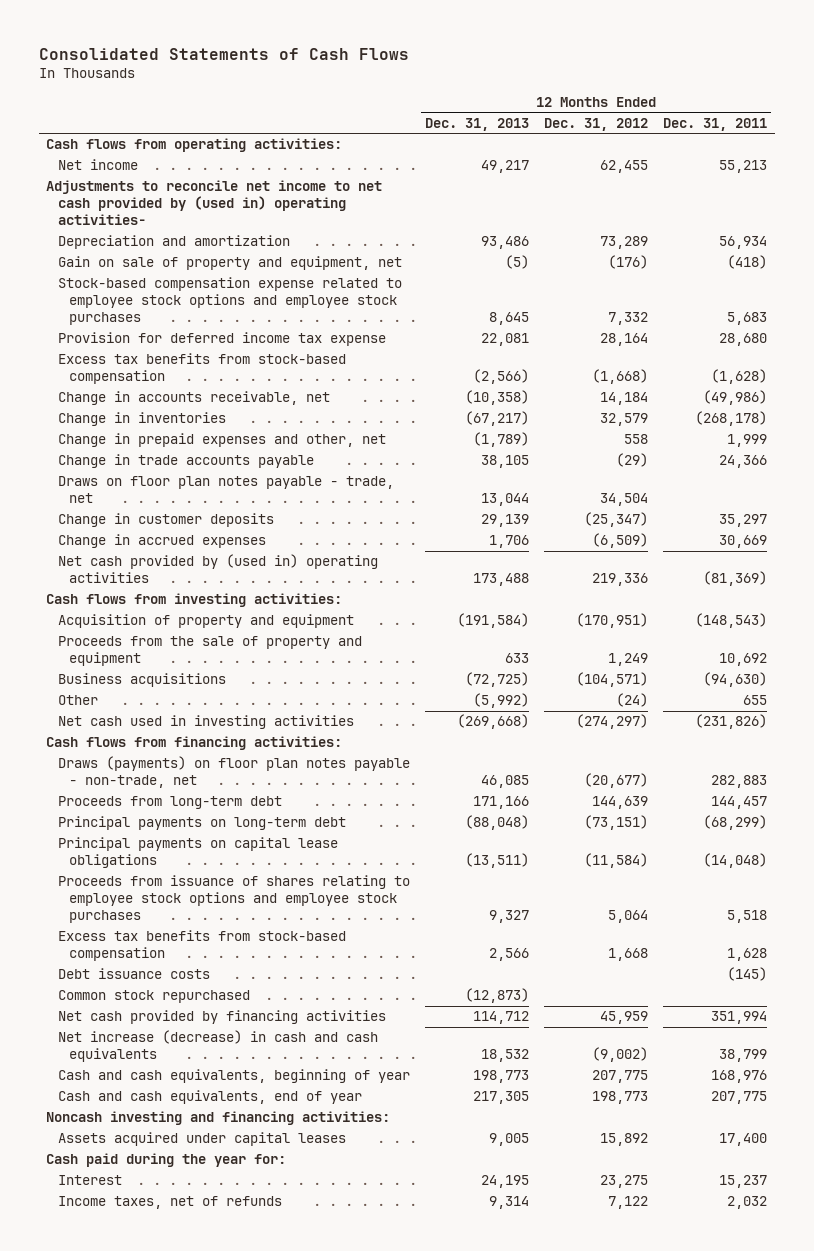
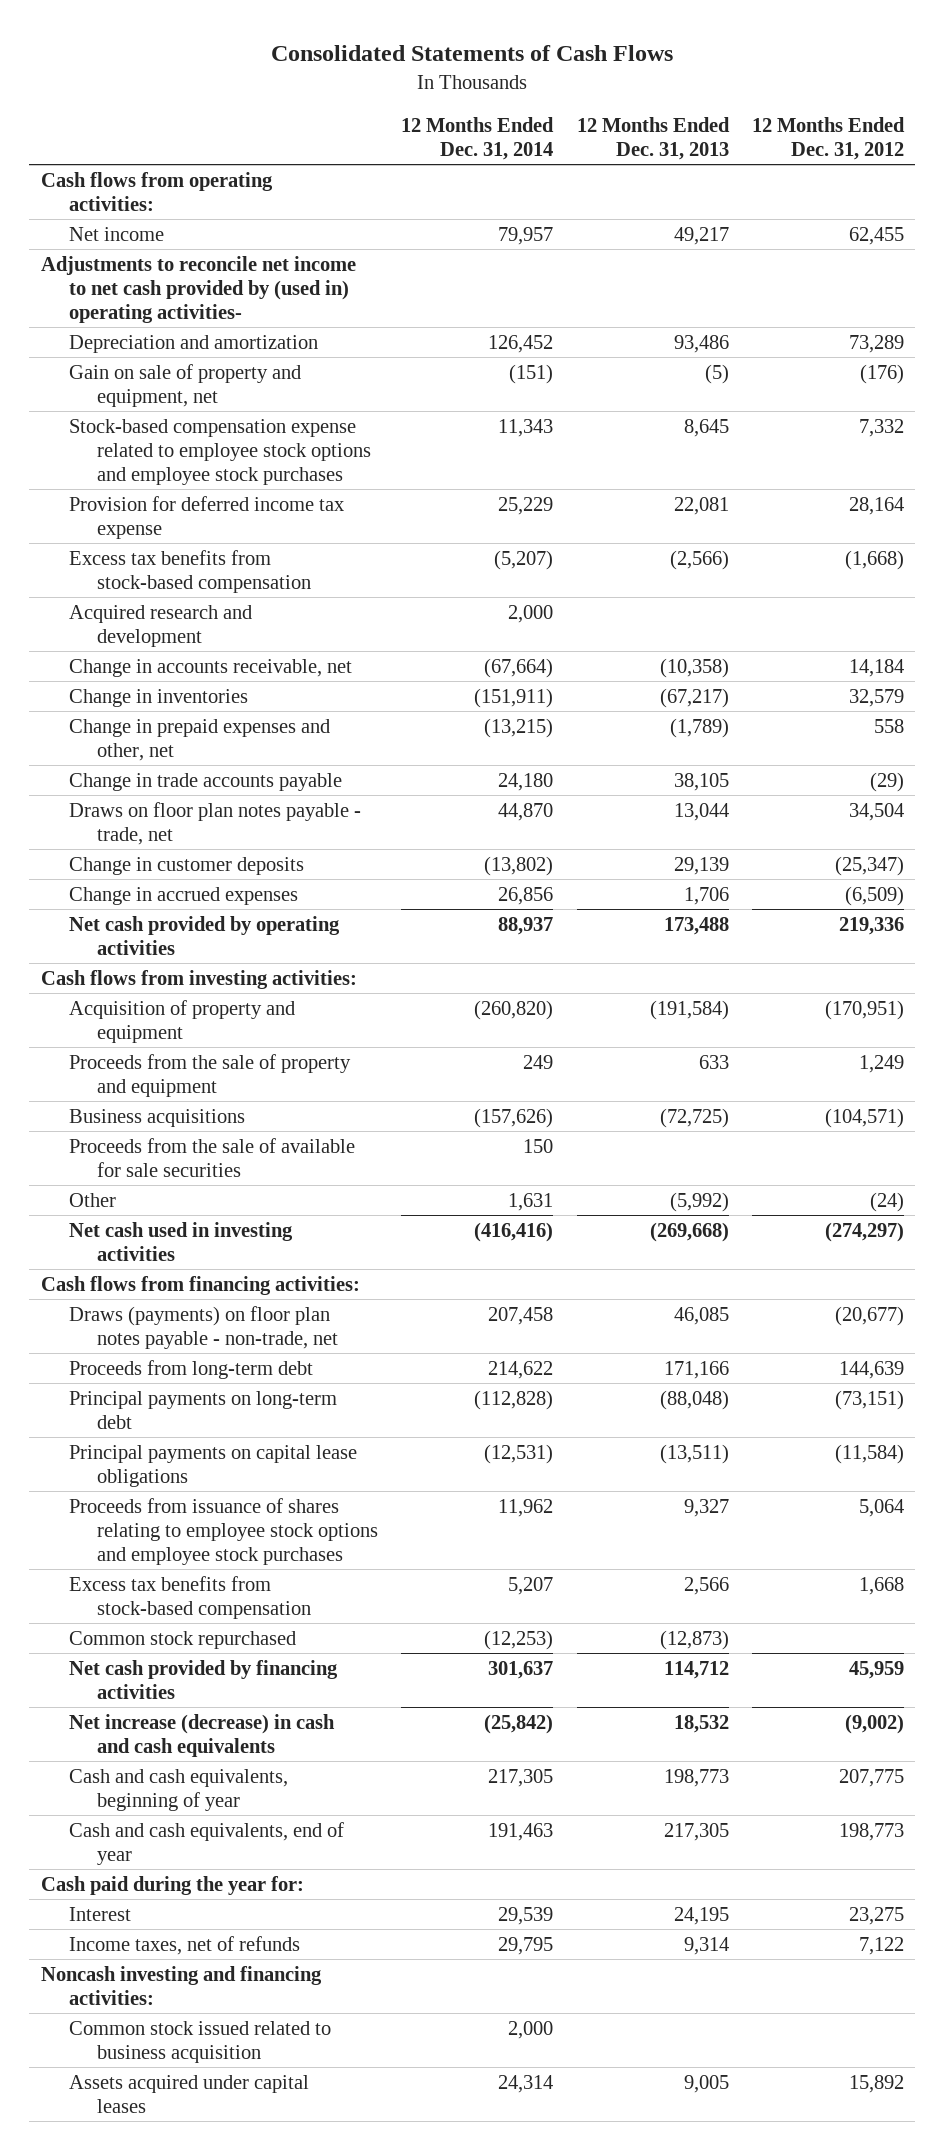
[663,117,768,131] Dec. 31, 2011 -> none
none -> [401,116,555,161] 12 Months Ended Dec. 31, 2014
none -> [69,604,253,647] Acquired research and development
[57,554,378,584] Net cash provided by (used in) operating activities -> [69,915,341,955] Net cash provided by operating activities
none -> [69,1137,356,1177] Proceeds from the sale of available for sale securities
[57,968,210,980] Debt issuance costs -> none
[46,1111,391,1126] Noncash investing and financing activities: -> [40,1965,322,2005] Noncash investing and financing activities:
none -> [69,2020,332,2063] Common stock issued related to business acquisition
[57,1132,346,1147] Assets acquired under capital leases -> [69,2074,310,2113] Assets acquired under capital leases

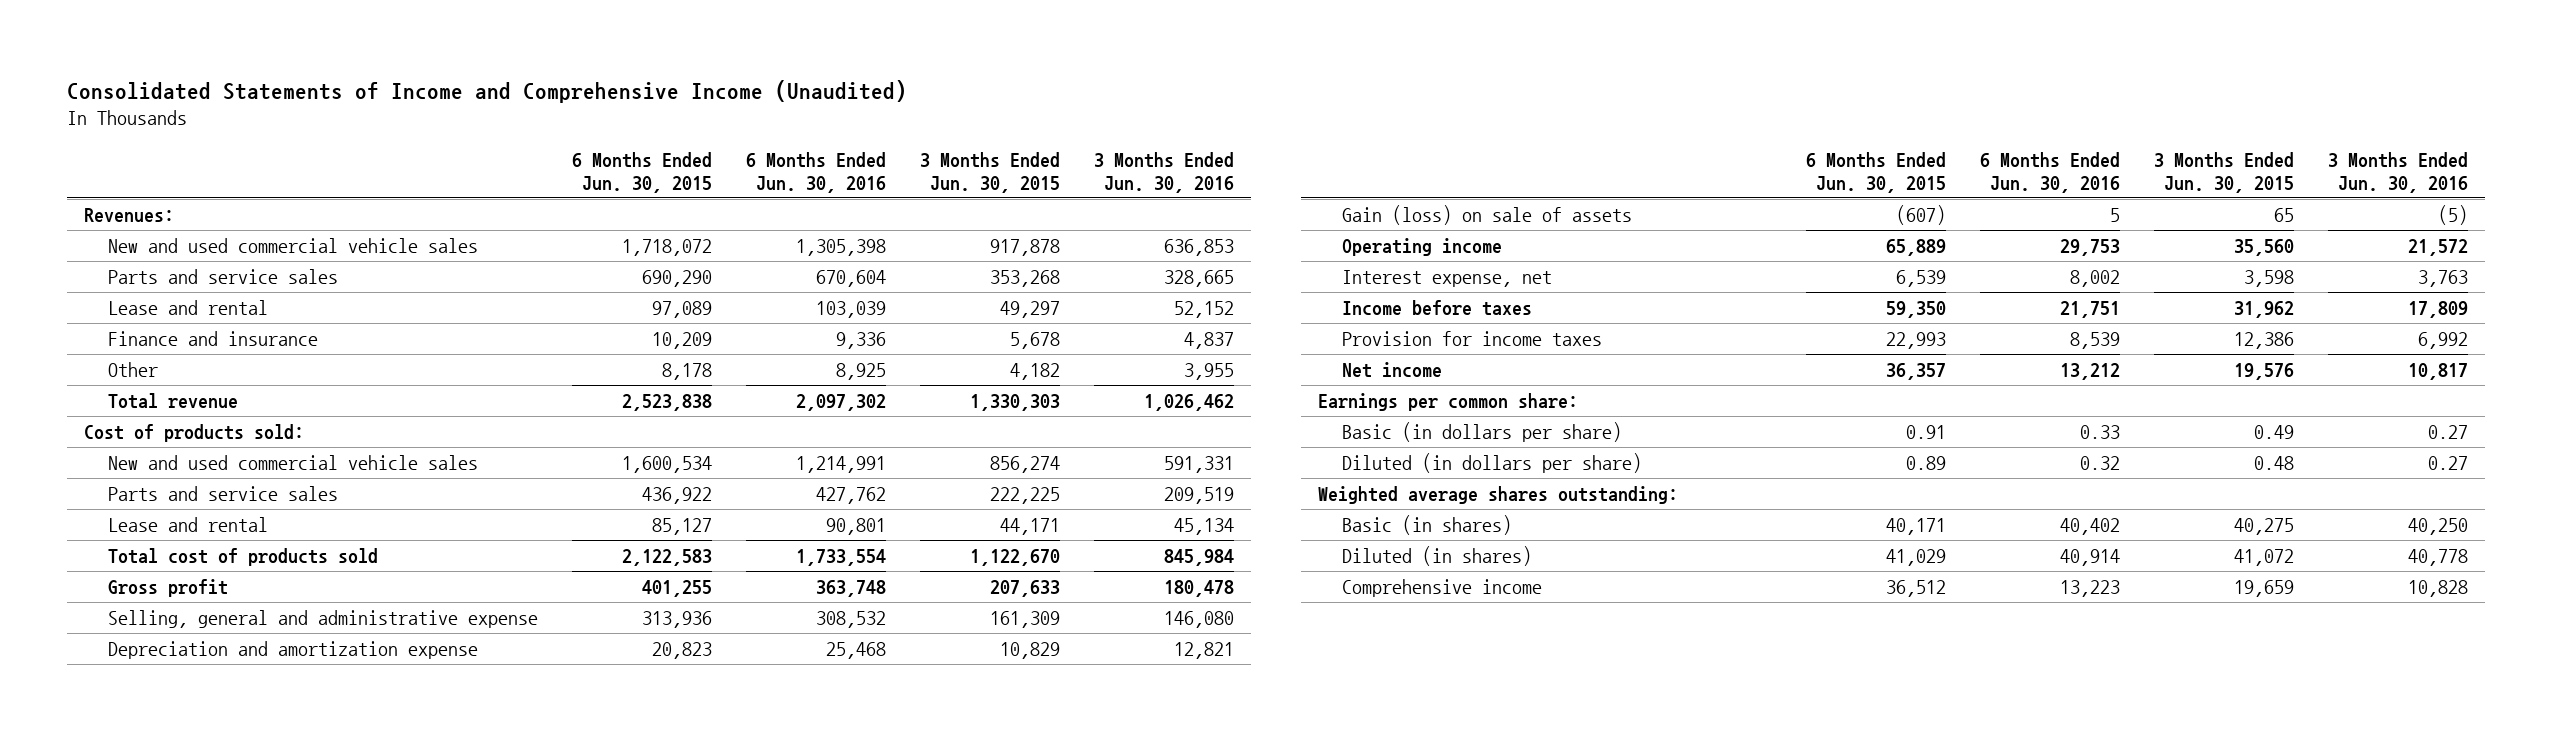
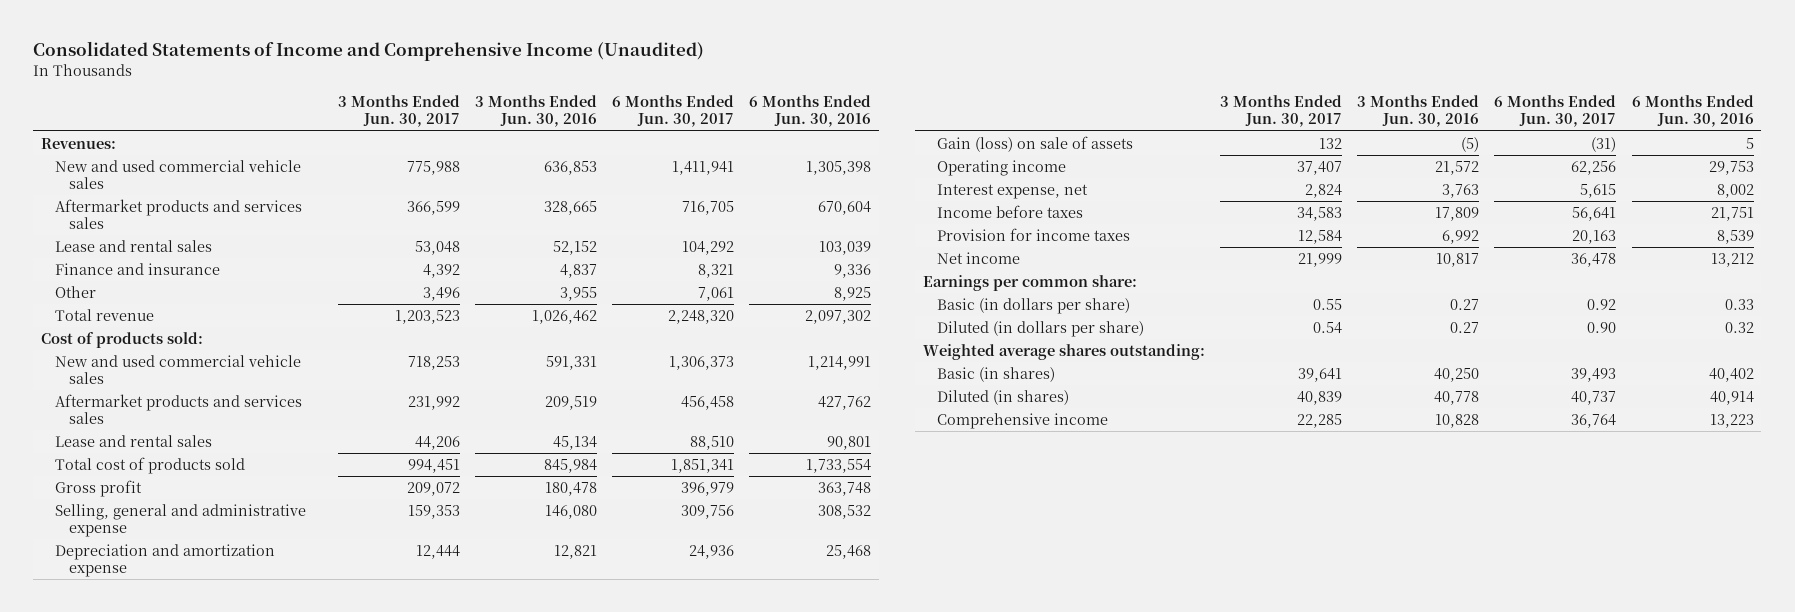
[572,151,713,193] 6 Months Ended Jun. 30, 2015 -> none
[920,151,1061,193] 3 Months Ended Jun. 30, 2015 -> none
none -> [338,95,461,128] 3 Months Ended Jun. 30, 2017
none -> [612,95,735,128] 6 Months Ended Jun. 30, 2017
[108,268,339,284] Parts and service sales -> [54,199,302,229] Aftermarket products and services sales
[108,299,269,315] Lease and rental -> [54,240,212,253] Lease and rental sales
[108,485,339,501] Parts and service sales -> [54,394,302,424] Aftermarket products and services sales
[108,516,269,532] Lease and rental -> [54,435,212,448] Lease and rental sales

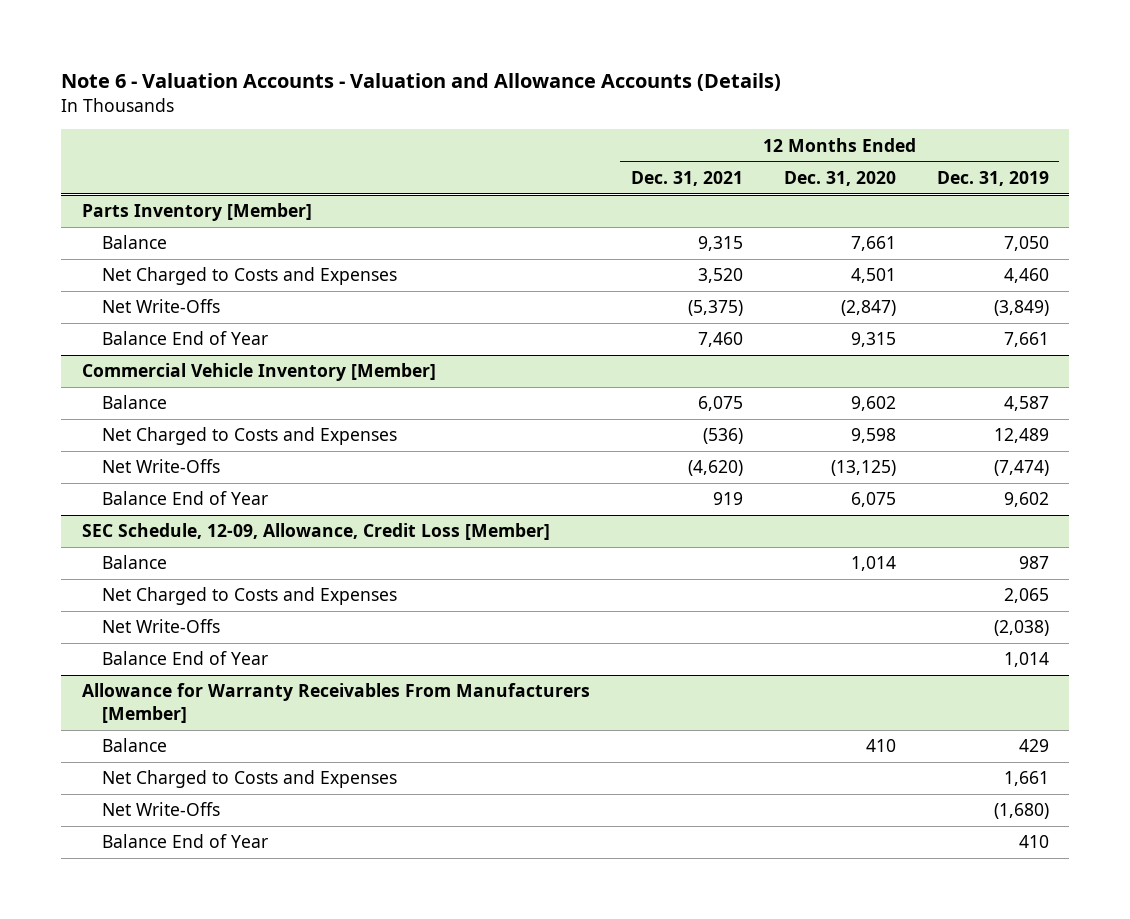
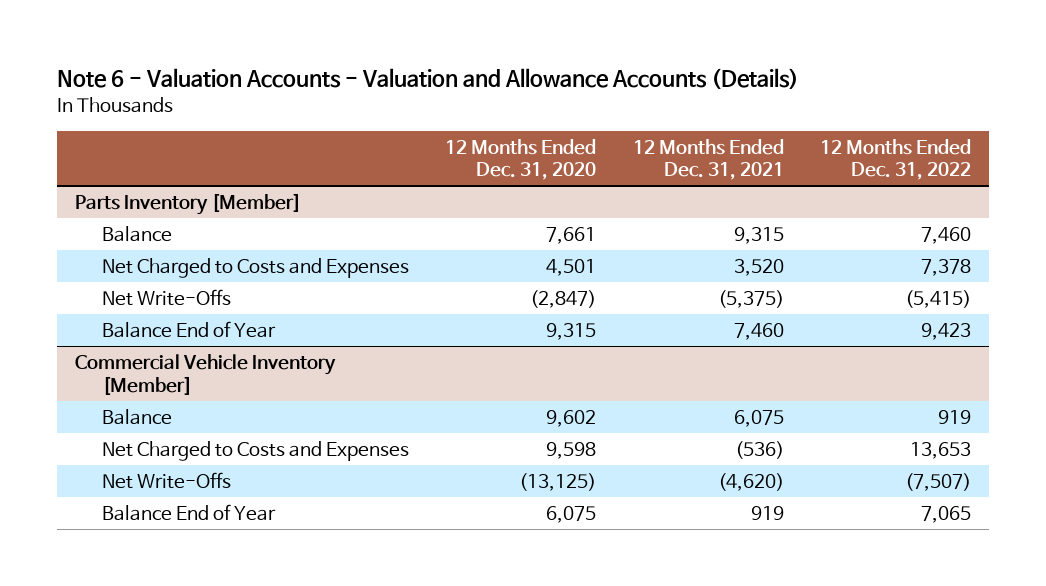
[936,171,1049,187] Dec. 31, 2019 -> none
none -> [820,138,972,181] 12 Months Ended Dec. 31, 2022
[81,523,550,541] SEC Schedule, 12-09, Allowance, Credit Loss [Member] -> none
[101,555,167,570] Balance -> none
[101,587,397,606] Net Charged to Costs and Expenses -> none
[101,619,220,634] Net Write-Offs -> none
[101,651,268,666] Balance End of Year -> none
[81,683,590,723] Allowance for Warranty Receivables From Manufacturers [Member] -> none
[101,738,167,753] Balance -> none
[101,770,397,789] Net Charged to Costs and Expenses -> none
[101,802,220,817] Net Write-Offs -> none
[101,834,268,849] Balance End of Year -> none

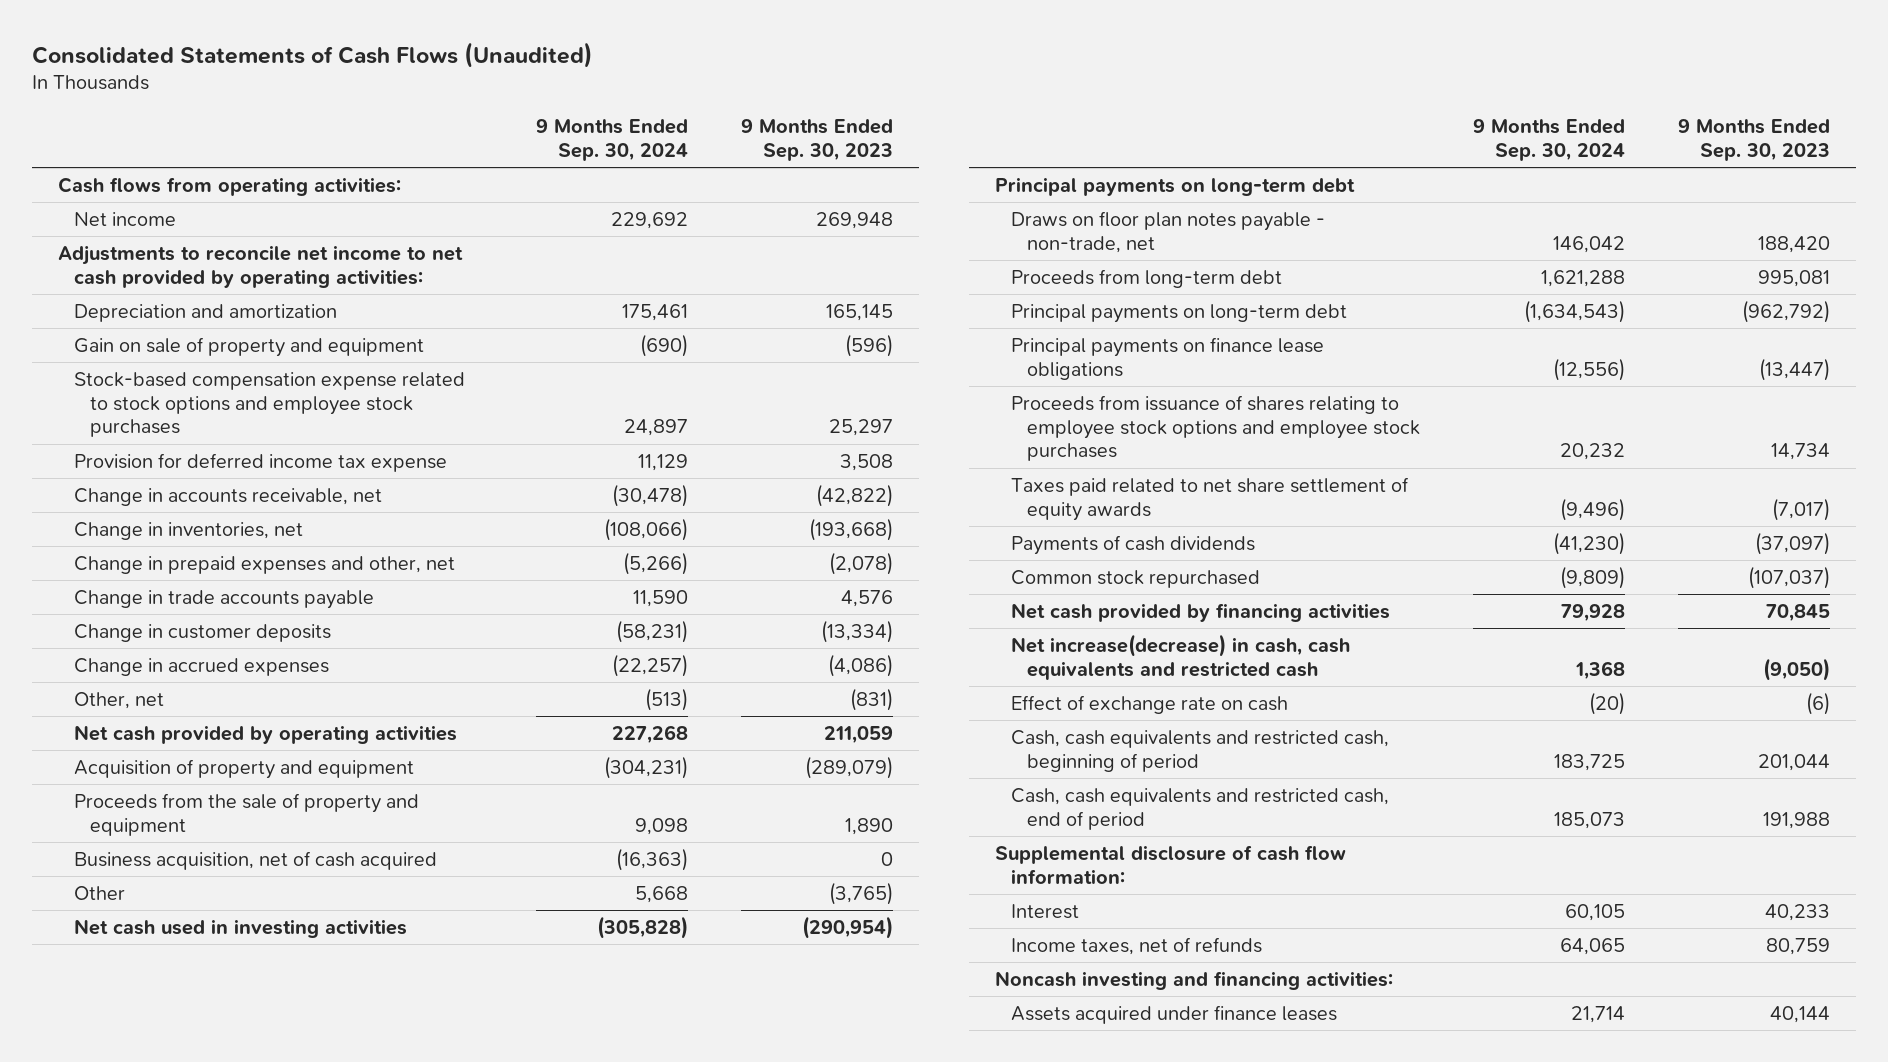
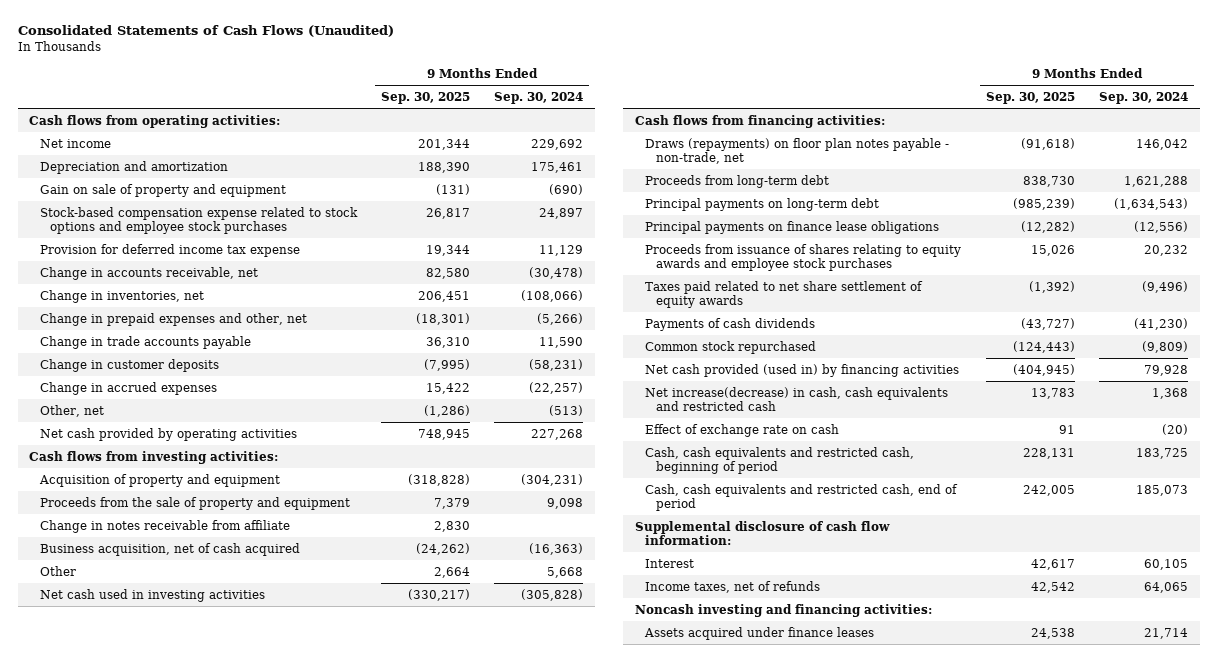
[740,119,893,161] 9 Months Ended Sep. 30, 2023 -> none
none -> [380,91,470,104] Sep. 30, 2025
[58,244,464,288] Adjustments to reconcile net income to net cash provided by operating activities: -> none
none -> [29,450,279,464] Cash flows from investing activities:
none -> [39,519,290,533] Change in notes receivable from affiliate
[995,176,1356,196] Principal payments on long-term debt -> [635,114,886,128] Cash flows from financing activities:
[1010,210,1325,253] Draws on floor plan notes payable - non-trade, net -> [645,137,950,164] Draws (repayments) on floor plan notes payable - non-trade, net
[1010,394,1420,462] Proceeds from issuance of shares relating to employee stock options and employee stock purchases -> [645,243,962,271] Proceeds from issuance of shares relating to equity awards and employee stock purchases
[1010,602,1390,622] Net cash provided by financing activities -> [645,363,960,377] Net cash provided (used in) by financing activities

